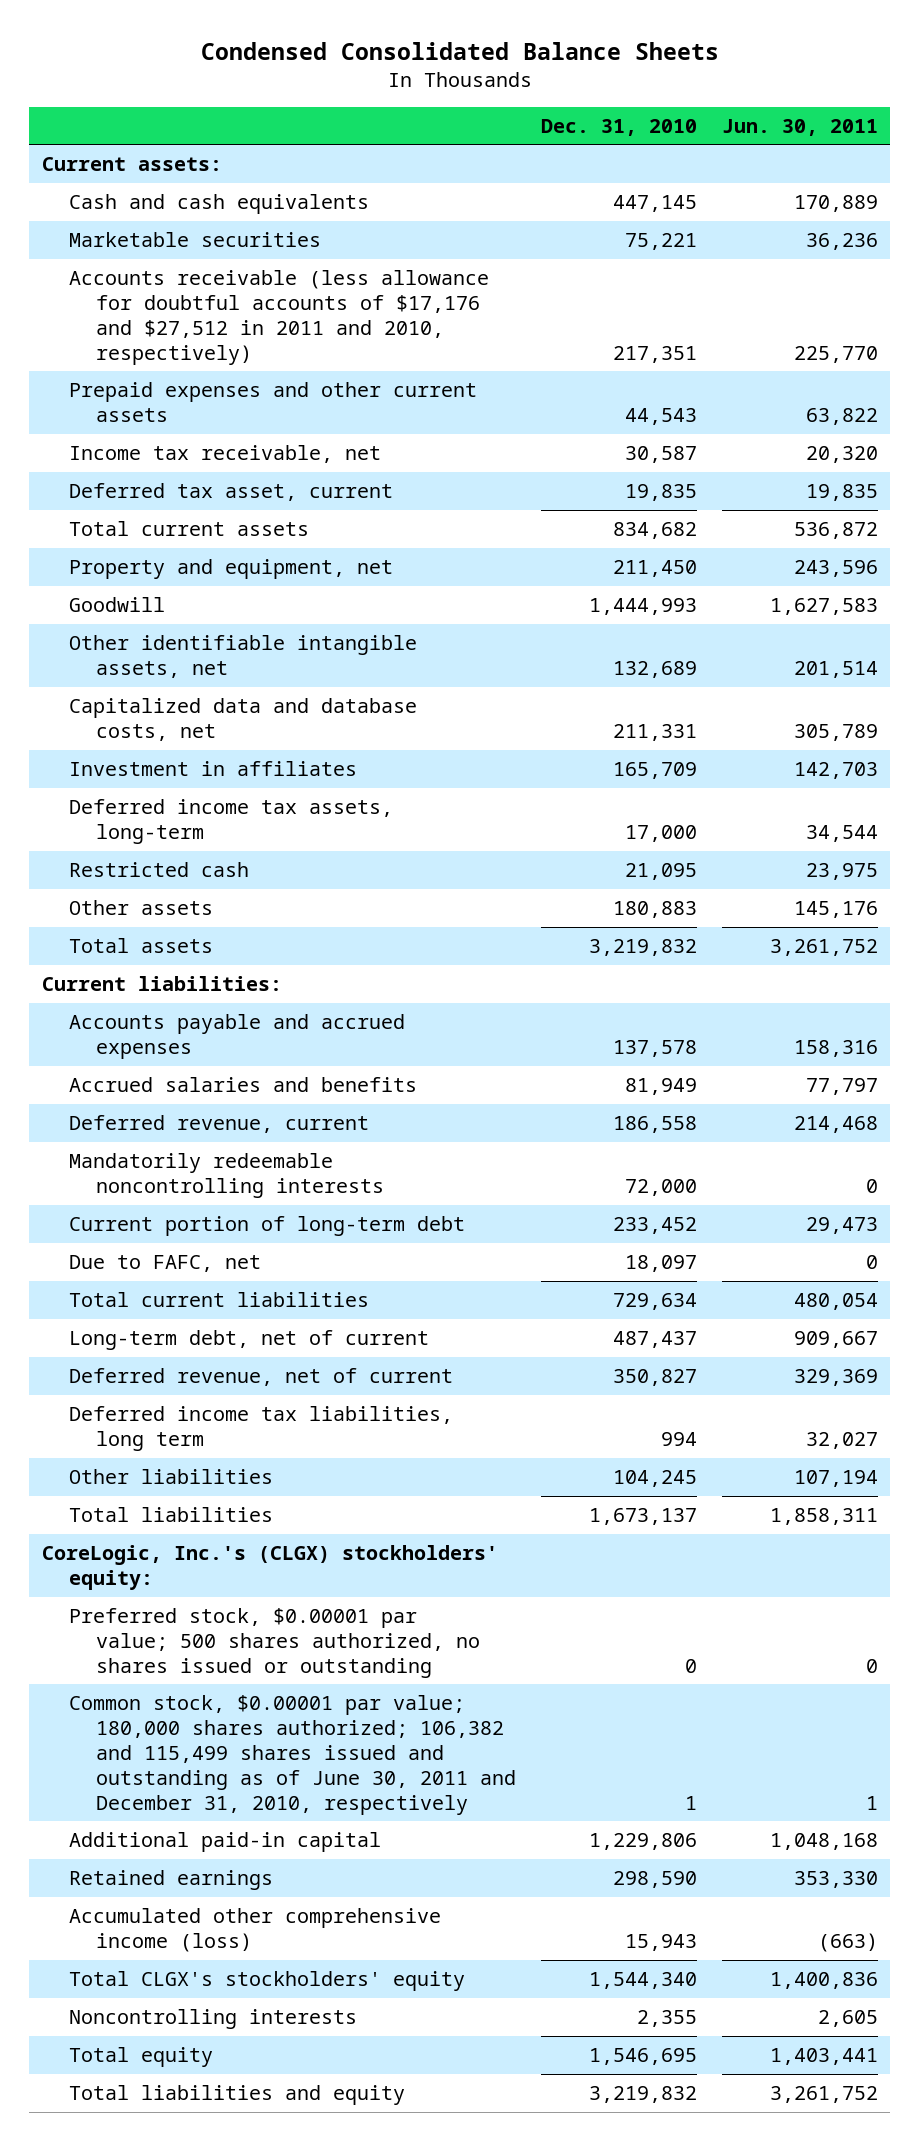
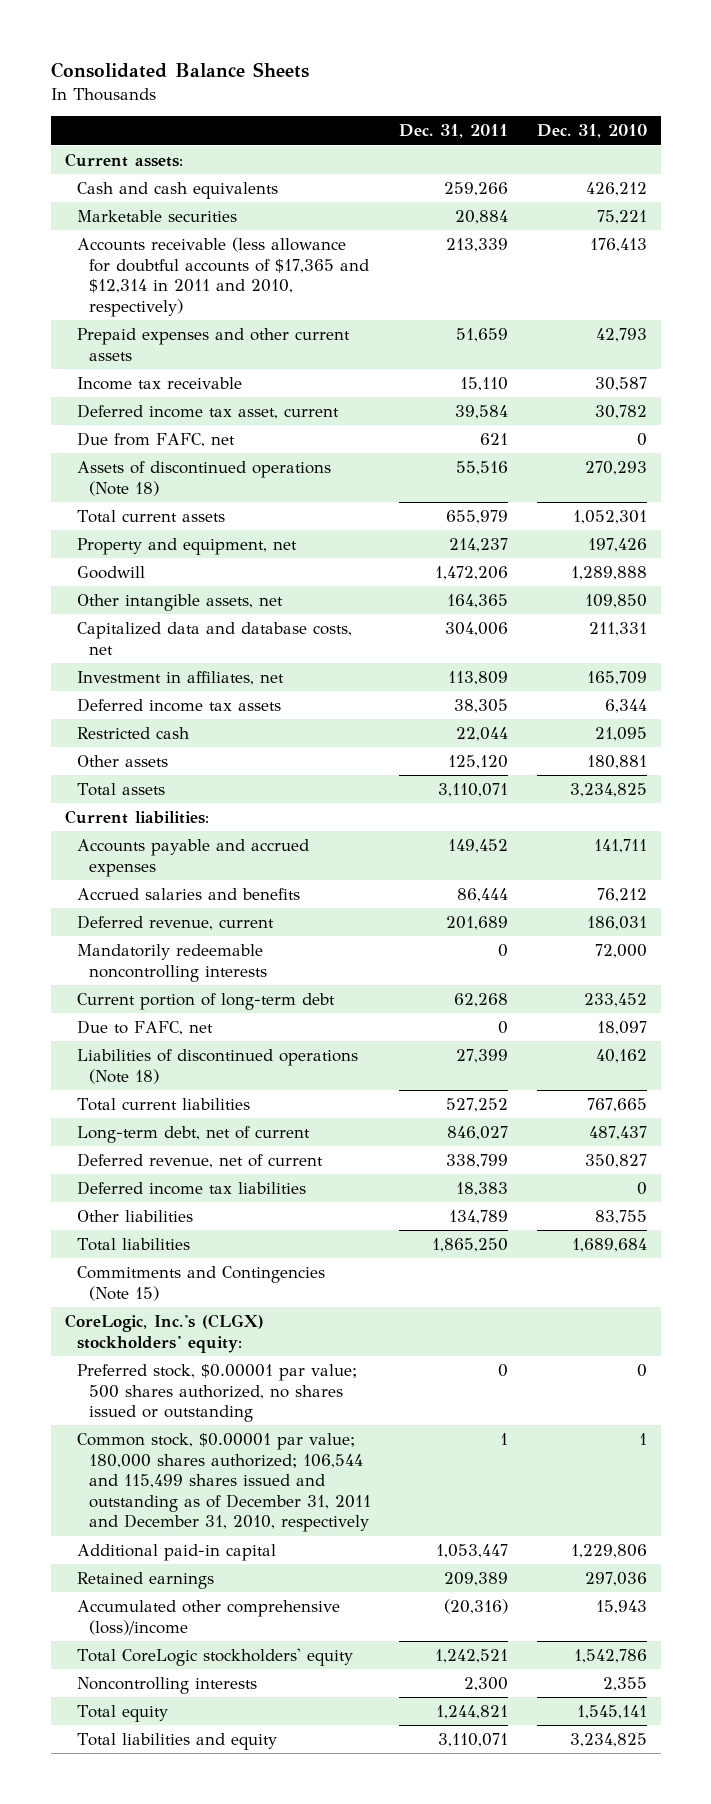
[200,41,719,60] Condensed Consolidated Balance Sheets -> [50,61,309,78] Consolidated Balance Sheets
[721,118,878,136] Jun. 30, 2011 -> none
none -> [399,124,509,139] Dec. 31, 2011
[613,194,698,212] 447,145 -> [585,181,647,196] 426,212
[68,269,489,365] Accounts receivable (less allowance for doubtful accounts of $17,176 and $27,512 in 2011 and 2010, respectively) -> [76,236,369,317] Accounts receivable (less allowance for doubtful accounts of $17,365 and $12,314 in 2011 and 2010, respectively)
[613,345,698,363] 217,351 -> [589,237,647,252] 176,413
[625,407,698,425] 44,543 -> [595,327,647,342] 42,793
[68,444,381,463] Income tax receivable, net -> [76,376,242,390] Income tax receivable
[68,482,393,501] Deferred tax asset, current -> [76,403,339,419] Deferred income tax asset, current
[625,483,698,501] 19,835 -> [594,404,647,419] 30,782
none -> [76,431,235,447] Due from FAFC, net
none -> [76,460,331,496] Assets of discontinued operations (Note 18)
[613,521,698,539] 834,682 -> [572,509,647,524] 1,052,301
[613,559,698,577] 211,450 -> [587,537,647,552] 197,426
[589,597,698,615] 1,444,993 -> [570,565,647,580] 1,289,888
[68,634,417,678] Other identifiable intangible assets, net -> [76,593,283,611] Other intangible assets, net
[613,660,698,678] 132,689 -> [584,593,647,608] 109,850
[68,760,357,776] Investment in affiliates -> [76,670,284,685] Investment in affiliates, net
[68,798,393,844] Deferred income tax assets, long-term -> [76,697,281,712] Deferred income tax assets
[625,824,698,842] 17,000 -> [604,698,647,713] 6,344
[613,900,698,918] 180,883 -> [586,754,647,769] 180,881
[589,938,698,956] 3,219,832 -> [569,782,647,797] 3,234,825
[613,1039,698,1057] 137,578 -> [593,838,647,853] 141,711
[625,1077,698,1095] 81,949 -> [596,887,647,902] 76,212
[613,1115,698,1133] 186,558 -> [586,915,647,930] 186,031
none -> [76,1048,358,1084] Liabilities of discontinued operations (Note 18)
[613,1292,698,1310] 729,634 -> [586,1097,647,1112] 767,665
[68,1405,453,1451] Deferred income tax liabilities, long term -> [76,1180,306,1195] Deferred income tax liabilities
[661,1431,698,1446] 994 -> [636,1181,647,1195] 0
[613,1469,698,1487] 104,245 -> [594,1209,647,1224] 83,755
[589,1507,698,1525] 1,673,137 -> [571,1237,647,1252] 1,689,684
none -> [76,1265,325,1301] Commitments and Contingencies (Note 15)
[68,1694,517,1815] Common stock, $0.00001 par value; 180,000 shares authorized; 106,382 and 115,499 shares issued and outstanding as of June 30, 2011 and December 31, 2010, respectively -> [76,1432,371,1533] Common stock, $0.00001 par value; 180,000 shares authorized; 106,544 and 115,499 shares issued and outstanding as of December 31, 2011 and December 31, 2010, respectively
[613,1870,698,1888] 298,590 -> [584,1571,647,1586] 297,036
[68,1907,441,1952] Accumulated other comprehensive income (loss) -> [76,1599,340,1635] Accumulated other comprehensive (loss)/income
[68,1970,465,1991] Total CLGX's stockholders' equity -> [76,1647,353,1666] Total CoreLogic stockholders' equity
[589,1971,698,1989] 1,544,340 -> [573,1648,647,1663] 1,542,786
[589,2047,698,2065] 1,546,695 -> [576,1704,647,1719] 1,545,141
[589,2085,698,2103] 3,219,832 -> [569,1732,647,1747] 3,234,825

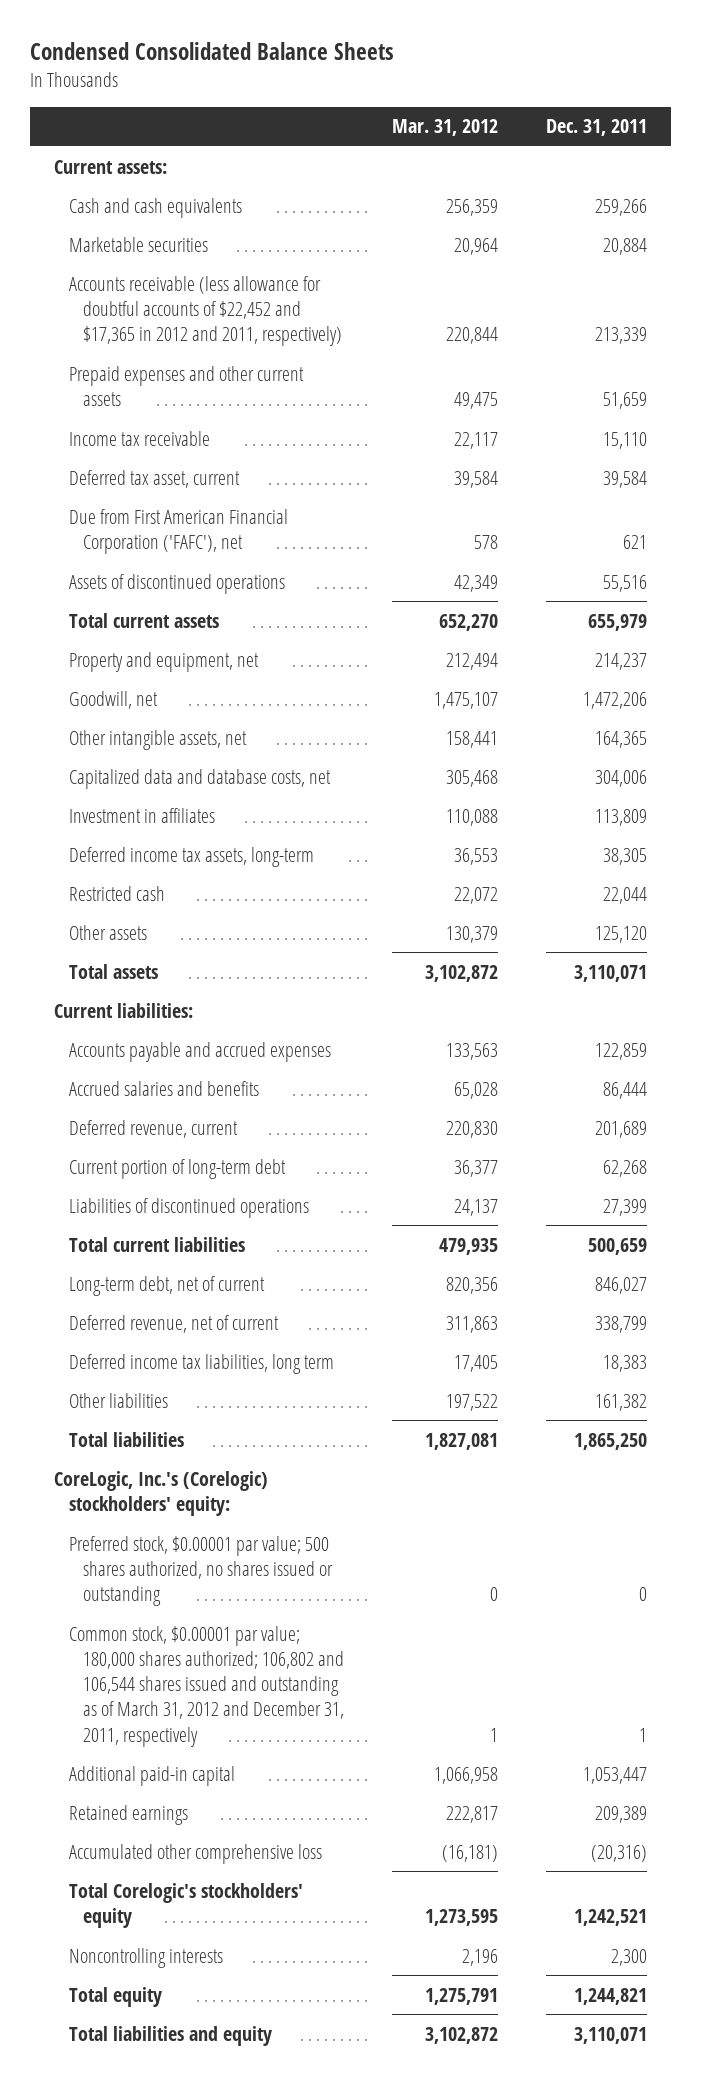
[50,61,309,78] Consolidated Balance Sheets -> [29,42,394,61] Condensed Consolidated Balance Sheets
[536,124,647,139] Dec. 31, 2010 -> none
none -> [392,119,499,137] Mar. 31, 2012
[76,236,369,317] Accounts receivable (less allowance for doubtful accounts of $17,365 and $12,314 in 2011 and 2010, respectively) -> [68,275,343,347] Accounts receivable (less allowance for doubtful accounts of $22,452 and $17,365 in 2012 and 2011, respectively)
[76,403,339,419] Deferred income tax asset, current -> [68,469,240,488] Deferred tax asset, current
[76,431,235,447] Due from FAFC, net -> [68,508,288,554] Due from First American Financial Corporation ('FAFC'), net
[76,460,331,496] Assets of discontinued operations (Note 18) -> [68,573,285,594] Assets of discontinued operations
[76,565,145,579] Goodwill -> [68,690,158,709] Goodwill, net
[76,670,284,685] Investment in affiliates, net -> [68,807,215,823] Investment in affiliates
[76,697,281,712] Deferred income tax assets -> [68,846,314,867] Deferred income tax assets, long-term
[448,838,509,853] 149,452 -> [595,1042,648,1060] 122,859
[76,943,267,982] Mandatorily redeemable noncontrolling interests -> none
[76,1019,213,1035] Due to FAFC, net -> none
[76,1048,358,1084] Liabilities of discontinued operations (Note 18) -> [68,1197,309,1218] Liabilities of discontinued operations
[446,1097,509,1112] 527,252 -> [588,1237,648,1255] 500,659
[76,1180,306,1195] Deferred income tax liabilities -> [68,1353,334,1374] Deferred income tax liabilities, long term
[449,1209,509,1224] 134,789 -> [595,1393,648,1411] 161,382
[76,1265,325,1301] Commitments and Contingencies (Note 15) -> none
[64,1313,264,1353] CoreLogic, Inc.'s (CLGX) stockholders' equity: -> [53,1470,268,1516] CoreLogic, Inc.'s (Corelogic) stockholders' equity:
[76,1432,371,1533] Common stock, $0.00001 par value; 180,000 shares authorized; 106,544 and 115,499 shares issued and outstanding as of December 31, 2011 and December 31, 2010, respectively -> [68,1625,345,1747] Common stock, $0.00001 par value; 180,000 shares authorized; 106,802 and 106,544 shares issued and outstanding as of March 31, 2012 and December 31, 2011, respectively
[76,1599,340,1635] Accumulated other comprehensive (loss)/income -> [68,1843,322,1864] Accumulated other comprehensive loss
[76,1647,353,1666] Total CoreLogic stockholders' equity -> [68,1882,303,1928] Total Corelogic's stockholders' equity

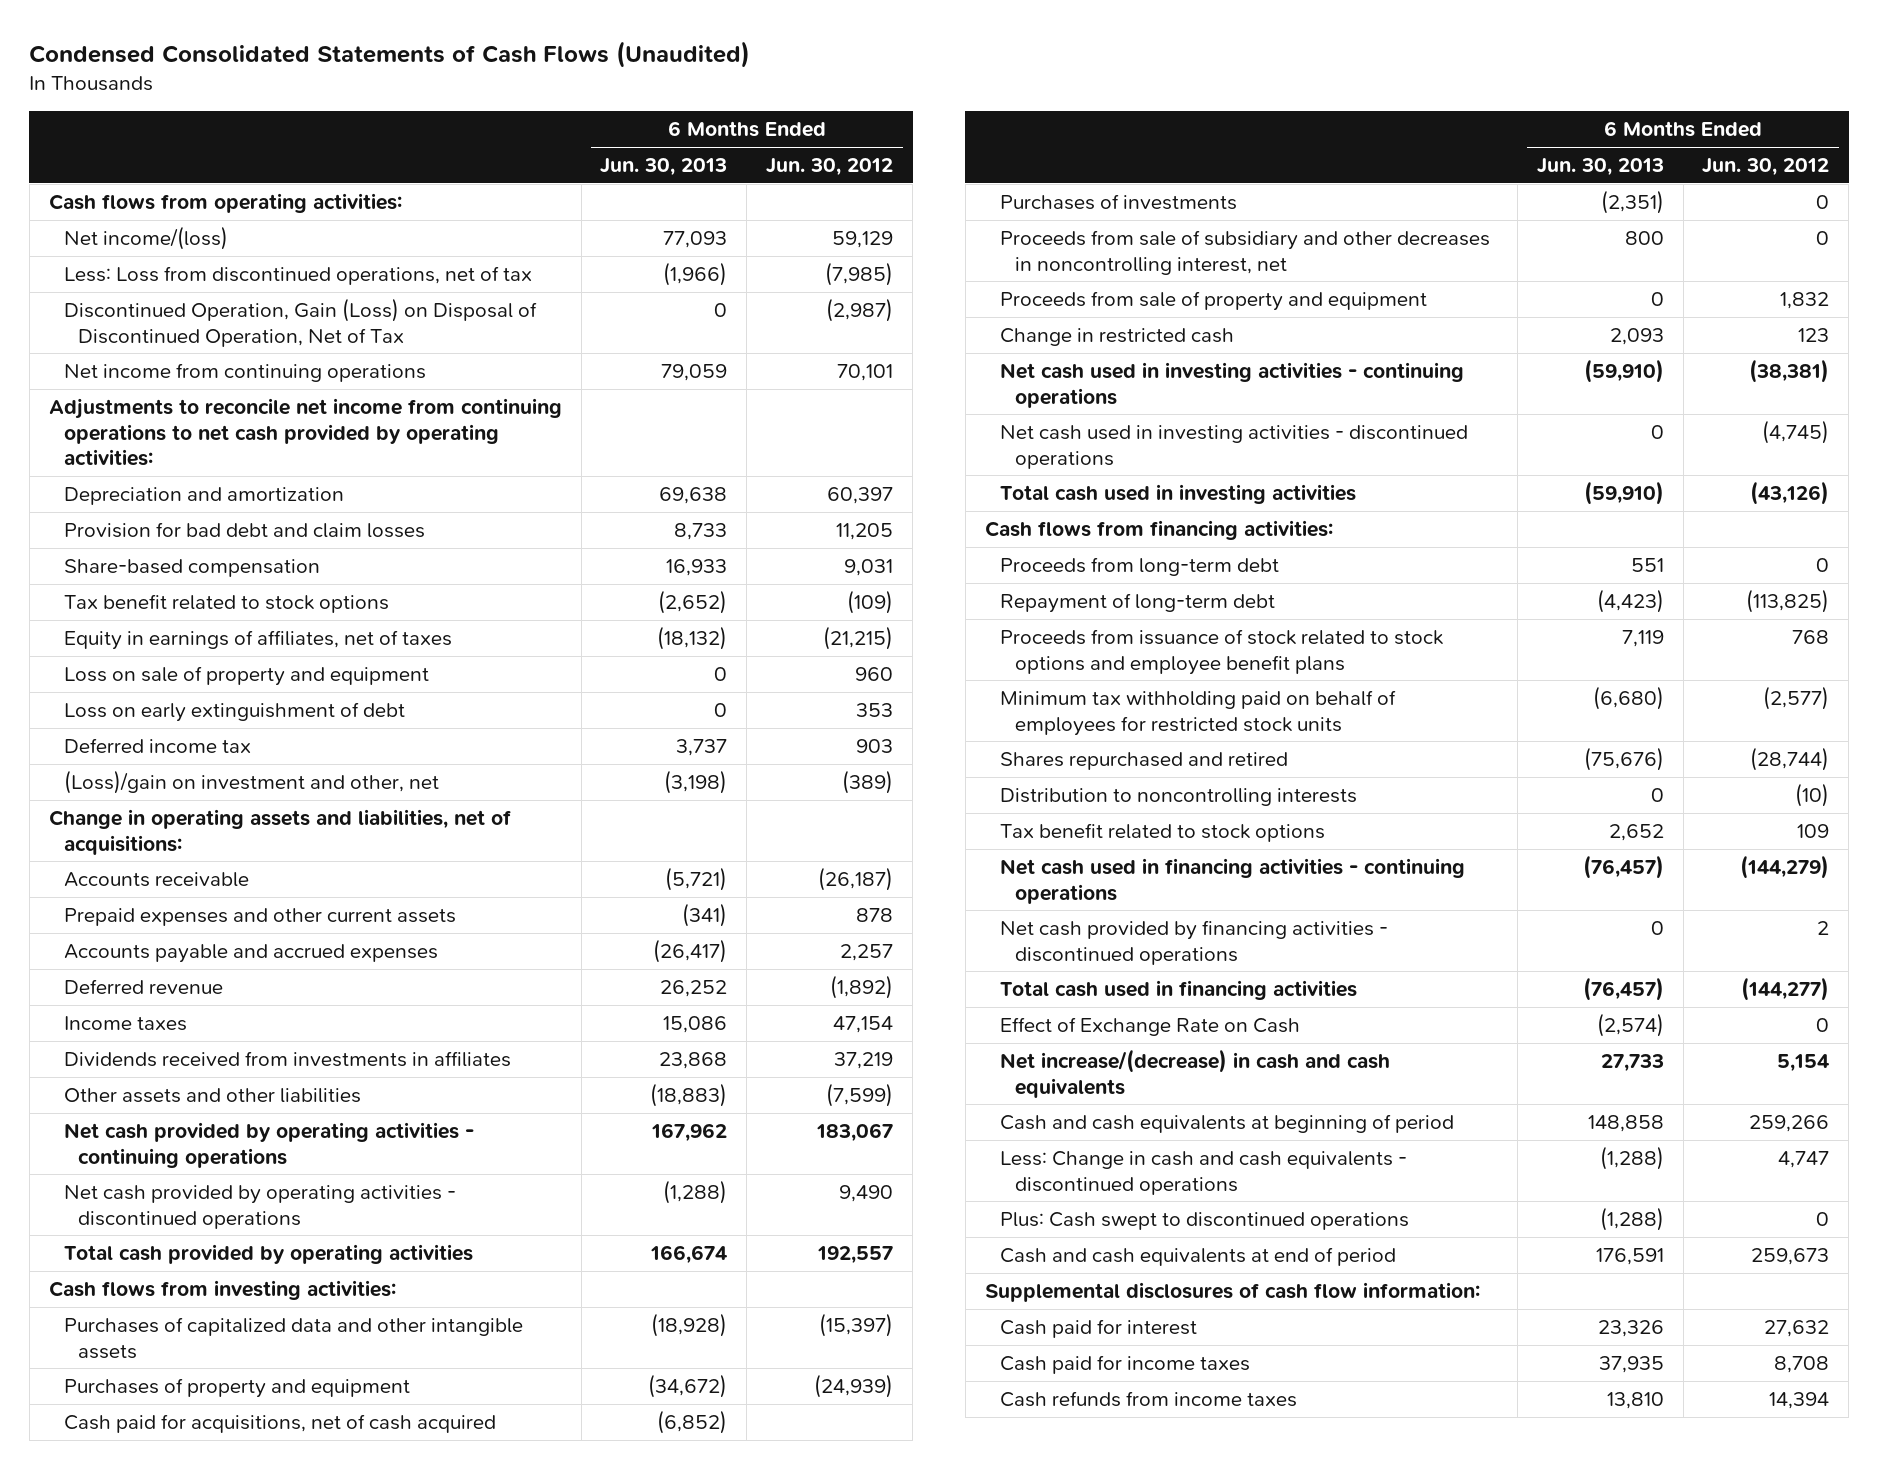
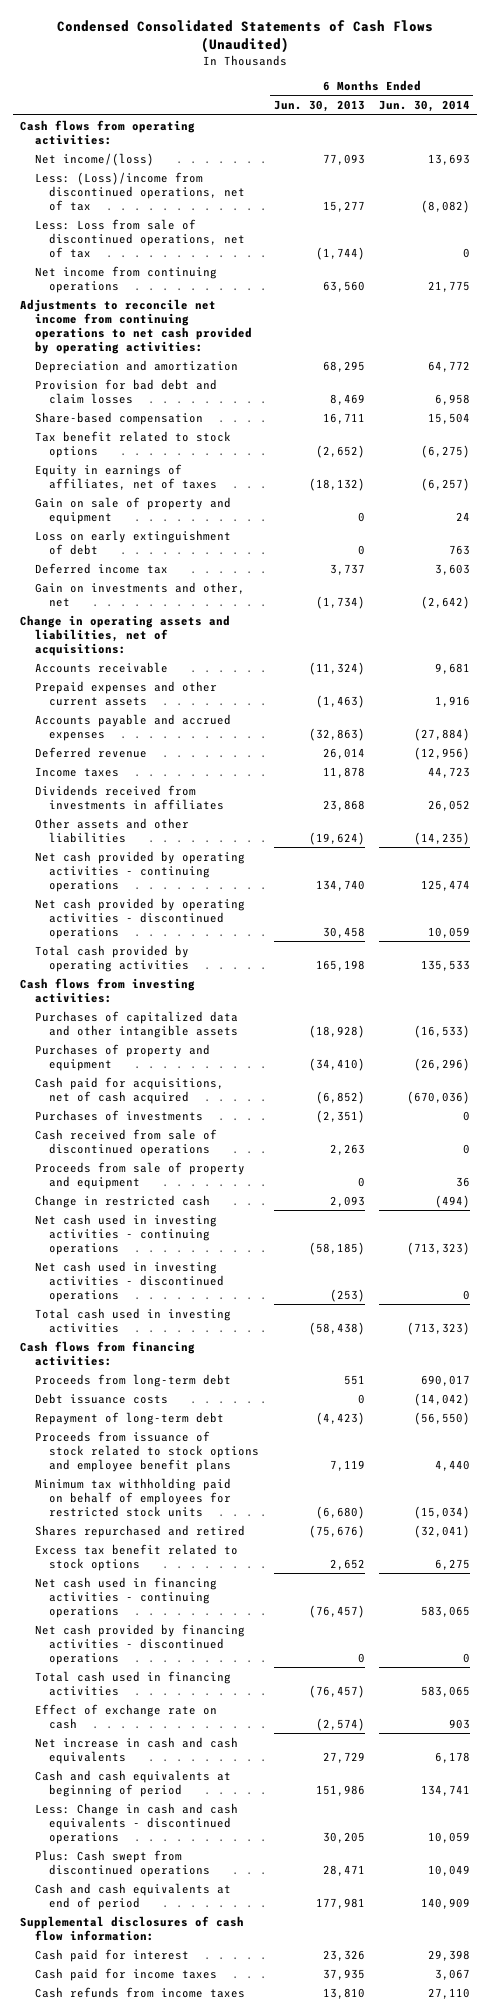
[766,158,894,177] Jun. 30, 2012 -> none
none -> [378,100,470,113] Jun. 30, 2014
[63,265,532,285] Less: Loss from discontinued operations, net of tax -> [34,171,246,211] Less: (Loss)/income from discontinued operations, net of tax
[663,261,728,286] (1,966) -> [322,200,365,212] 15,277
[63,297,537,347] Discontinued Operation, Gain (Loss) on Disposal of Discontinued Operation, Net of Tax -> [34,218,246,258] Less: Loss from sale of discontinued operations, net of tax
[714,302,728,317] 0 -> [315,246,365,260] (1,744)
[661,363,728,381] 79,059 -> [322,280,365,292] 63,560
[659,486,728,504] 69,638 -> [322,360,365,372] 68,295
[674,522,728,540] 8,733 -> [329,393,365,405] 8,469
[666,558,728,576] 16,933 -> [322,412,365,424] 16,711
[63,665,429,686] Loss on sale of property and equipment -> [34,496,231,524] Gain on sale of property and equipment
[63,769,439,794] (Loss)/gain on investment and other, net -> [34,581,245,607] Gain on investments and other, net
[664,769,728,794] (3,198) -> [315,595,365,609] (1,734)
[665,866,728,891] (5,721) -> [308,661,365,675] (11,324)
[682,902,728,927] (341) -> [315,694,365,708] (1,463)
[653,938,728,963] (26,417) -> [308,727,365,741] (32,863)
[660,979,728,997] 26,252 -> [322,747,365,759] 26,014
[663,1015,728,1033] 15,086 -> [322,766,365,778] 11,878
[650,1082,728,1107] (18,883) -> [308,831,365,845] (19,624)
[651,1122,728,1142] 167,962 -> [315,879,365,891] 134,740
[663,1179,728,1204] (1,288) -> [322,926,365,938] 30,458
[650,1244,728,1264] 166,674 -> [315,959,365,971] 165,198
[648,1373,728,1398] (34,672) -> [308,1057,365,1071] (34,410)
[999,229,1490,275] Proceeds from sale of subsidiary and other decreases in noncontrolling interest, net -> none
none -> [34,1128,217,1156] Cash received from sale of discontinued operations
[1583,358,1664,383] (59,910) -> [308,1241,365,1255] (58,185)
[1650,424,1664,439] 0 -> [329,1288,365,1302] (253)
[1583,480,1664,505] (59,910) -> [308,1321,365,1335] (58,438)
none -> [34,1392,168,1404] Debt issuance costs
[999,787,1357,806] Distribution to noncontrolling interests -> none
[999,822,1325,842] Tax benefit related to stock options -> [34,1543,238,1571] Excess tax benefit related to stock options
[999,1016,1300,1036] Effect of Exchange Rate on Cash -> [34,1703,217,1729] Effect of exchange rate on cash
[999,1048,1390,1098] Net increase/(decrease) in cash and cash equivalents -> [34,1736,238,1764] Net increase in cash and cash equivalents
[1600,1053,1664,1072] 27,733 -> [322,1751,365,1763] 27,729
[1587,1114,1664,1132] 148,858 -> [315,1784,365,1796] 151,986
[1599,1145,1664,1170] (1,288) -> [322,1831,365,1843] 30,205
[999,1211,1409,1230] Plus: Cash swept to discontinued operations -> [34,1849,211,1877] Plus: Cash swept from discontinued operations
[1599,1206,1664,1231] (1,288) -> [322,1864,365,1876] 28,471
[1595,1247,1664,1265] 176,591 -> [315,1897,365,1909] 177,981

